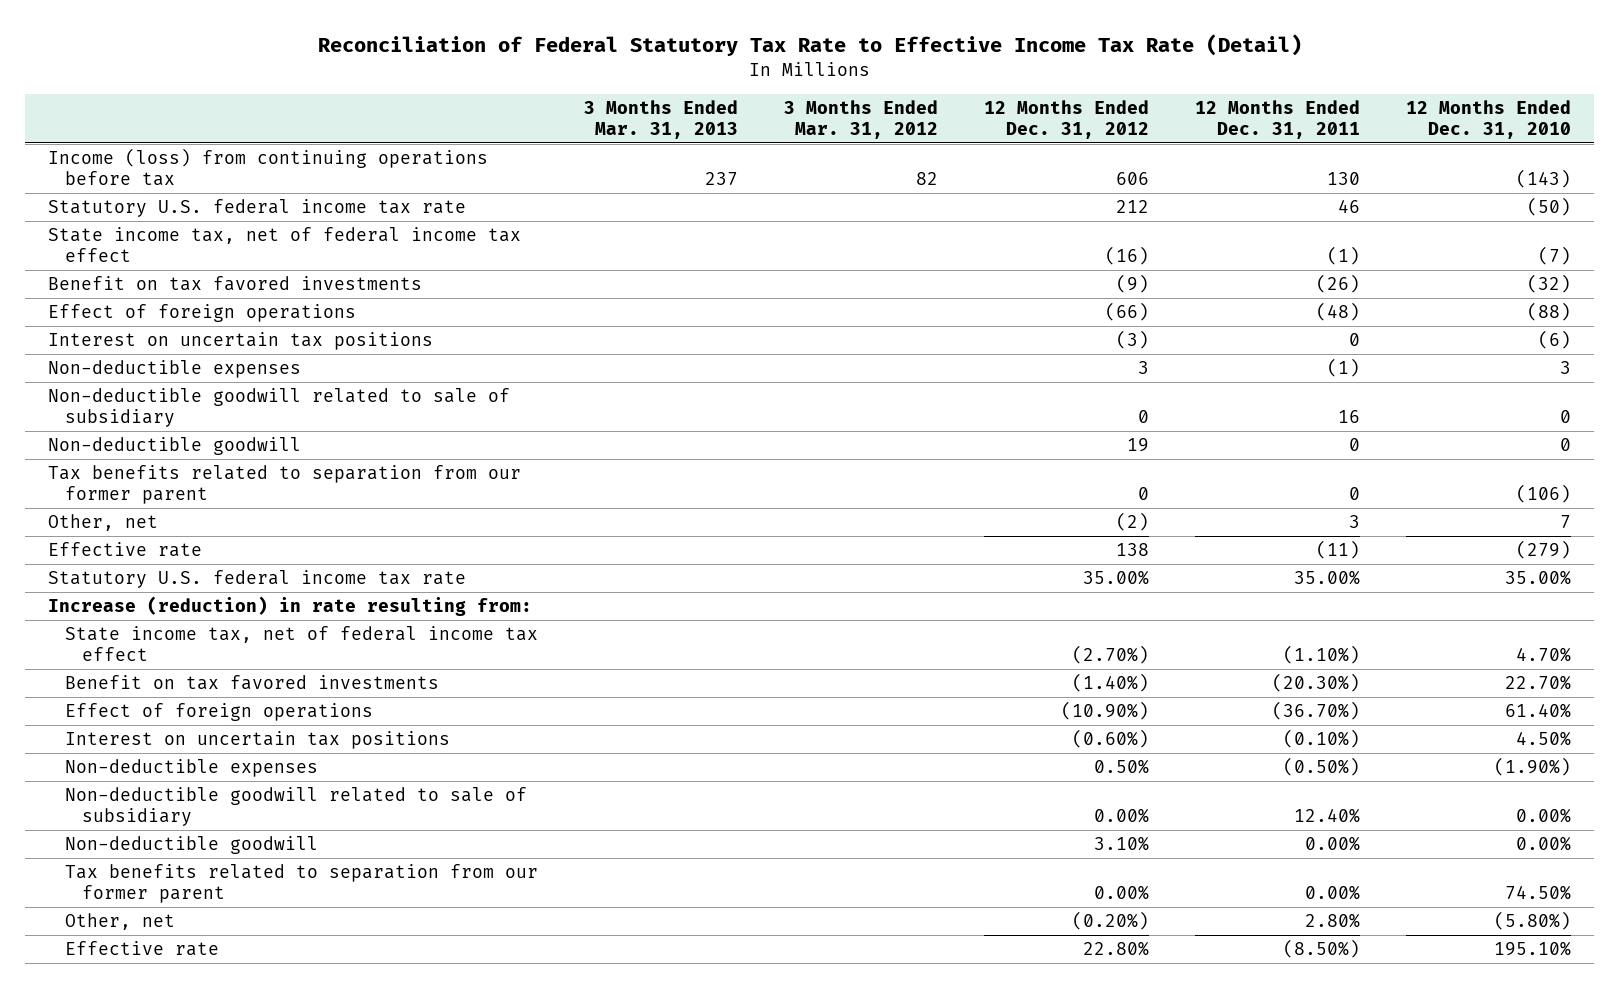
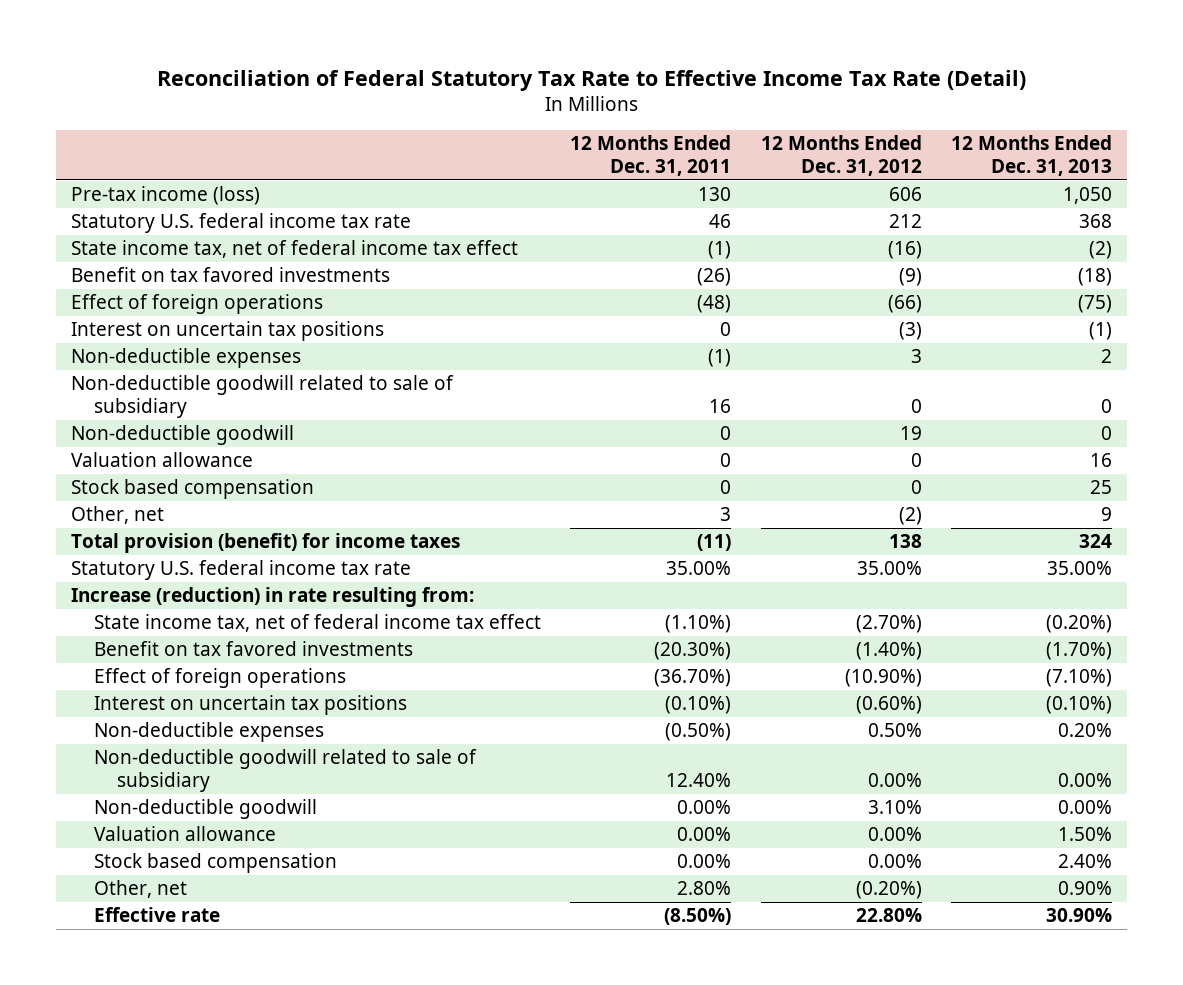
[584,99,739,139] 3 Months Ended Mar. 31, 2013 -> none
[784,99,939,139] 3 Months Ended Mar. 31, 2012 -> none
[1406,99,1572,139] 12 Months Ended Dec. 31, 2010 -> none
none -> [951,135,1113,176] 12 Months Ended Dec. 31, 2013
[48,148,489,187] Income (loss) from continuing operations before tax -> [71,186,261,206] Pre-tax income (loss)
[48,465,522,505] Tax benefits related to separation from our former parent -> none
none -> [71,452,254,468] Valuation allowance
none -> [71,479,315,500] Stock based compensation
[48,542,203,558] Effective rate -> [71,533,461,554] Total provision (benefit) for income taxes
[65,864,539,904] Tax benefits related to separation from our former parent -> none
none -> [93,826,276,842] Valuation allowance
none -> [93,853,337,874] Stock based compensation

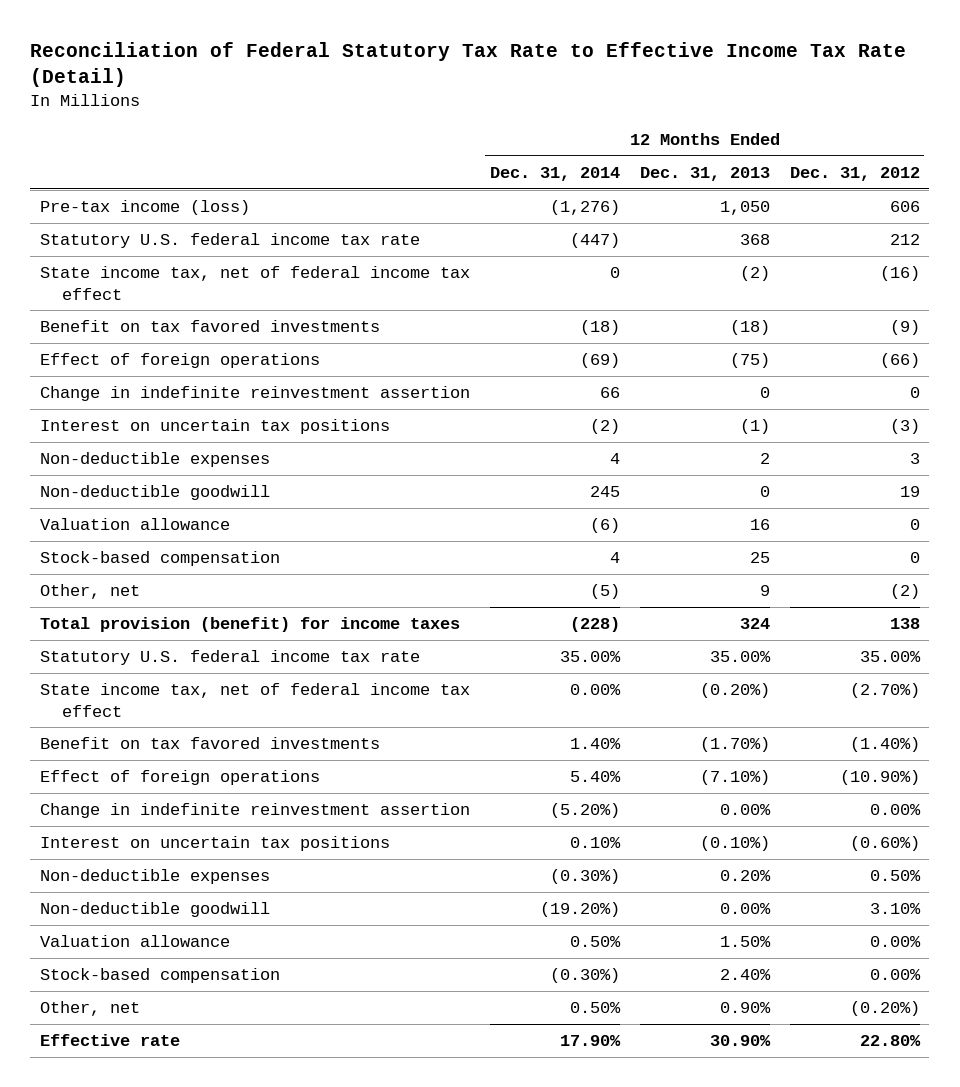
[570,135,732,176] 12 Months Ended Dec. 31, 2011 -> none
none -> [490,166,621,181] Dec. 31, 2014
none -> [40,386,471,402] Change in indefinite reinvestment assertion
[71,375,455,418] Non-deductible goodwill related to sale of subsidiary -> none
[71,479,315,500] Stock based compensation -> [40,551,281,567] Stock-based compensation
[71,587,475,608] Increase (reduction) in rate resulting from: -> none
none -> [40,803,471,819] Change in indefinite reinvestment assertion
[93,749,477,792] Non-deductible goodwill related to sale of subsidiary -> none
[93,853,337,874] Stock based compensation -> [40,968,281,984] Stock-based compensation

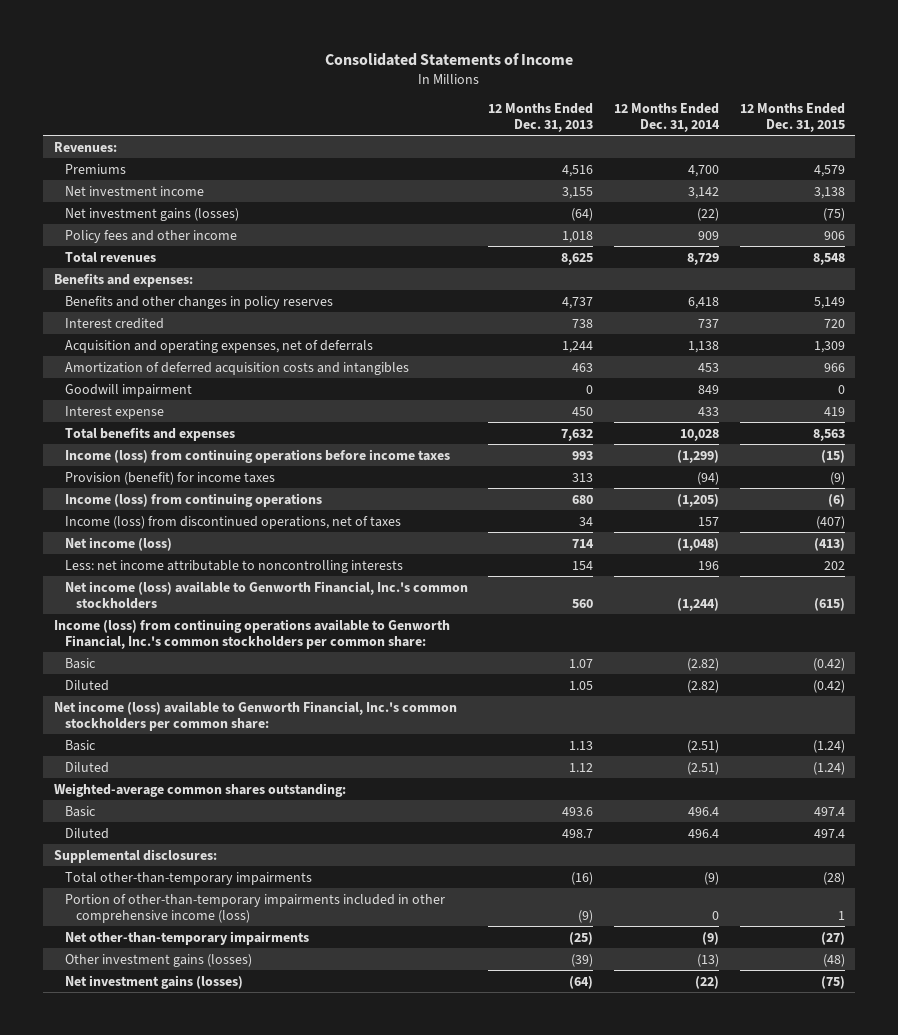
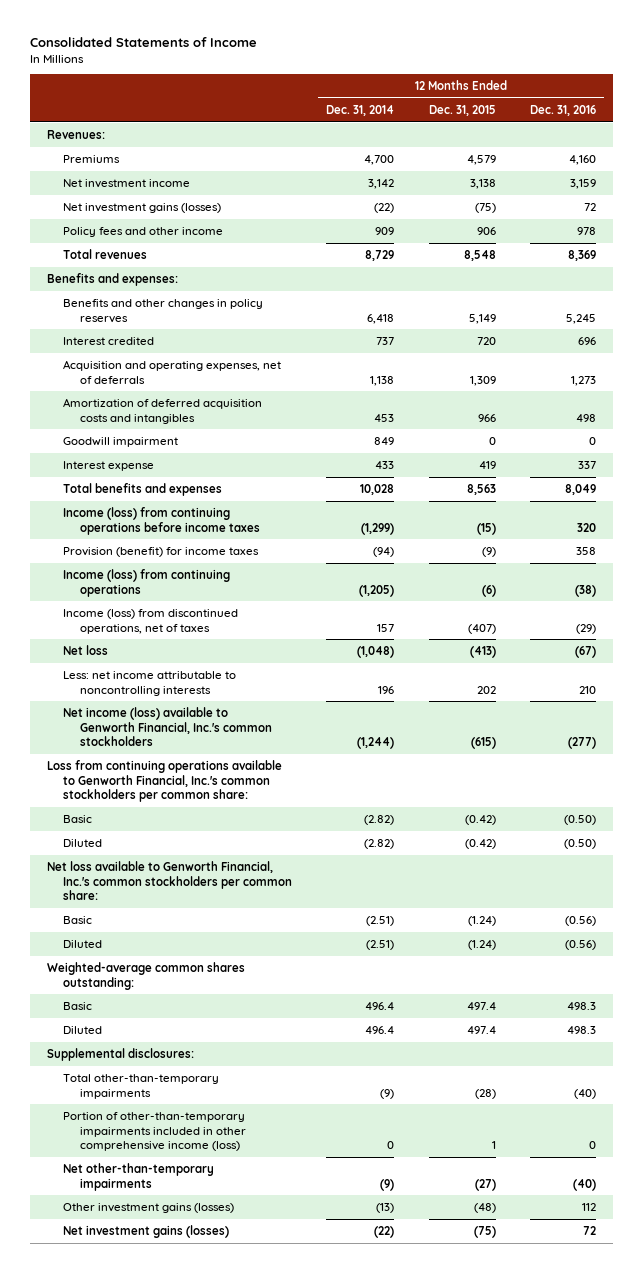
[488,103,594,133] 12 Months Ended Dec. 31, 2013 -> none
none -> [529,104,596,116] Dec. 31, 2016
[64,536,172,551] Net income (loss) -> [63,644,109,655] Net loss
[53,618,450,649] Income (loss) from continuing operations available to Genworth Financial, Inc.'s common stockholders per common share: -> [46,759,282,803] Loss from continuing operations available to Genworth Financial, Inc.'s common stockholders per common share:
[53,700,457,731] Net income (loss) available to Genworth Financial, Inc.'s common stockholders per common share: -> [46,860,293,901] Net loss available to Genworth Financial, Inc.'s common stockholders per common share:

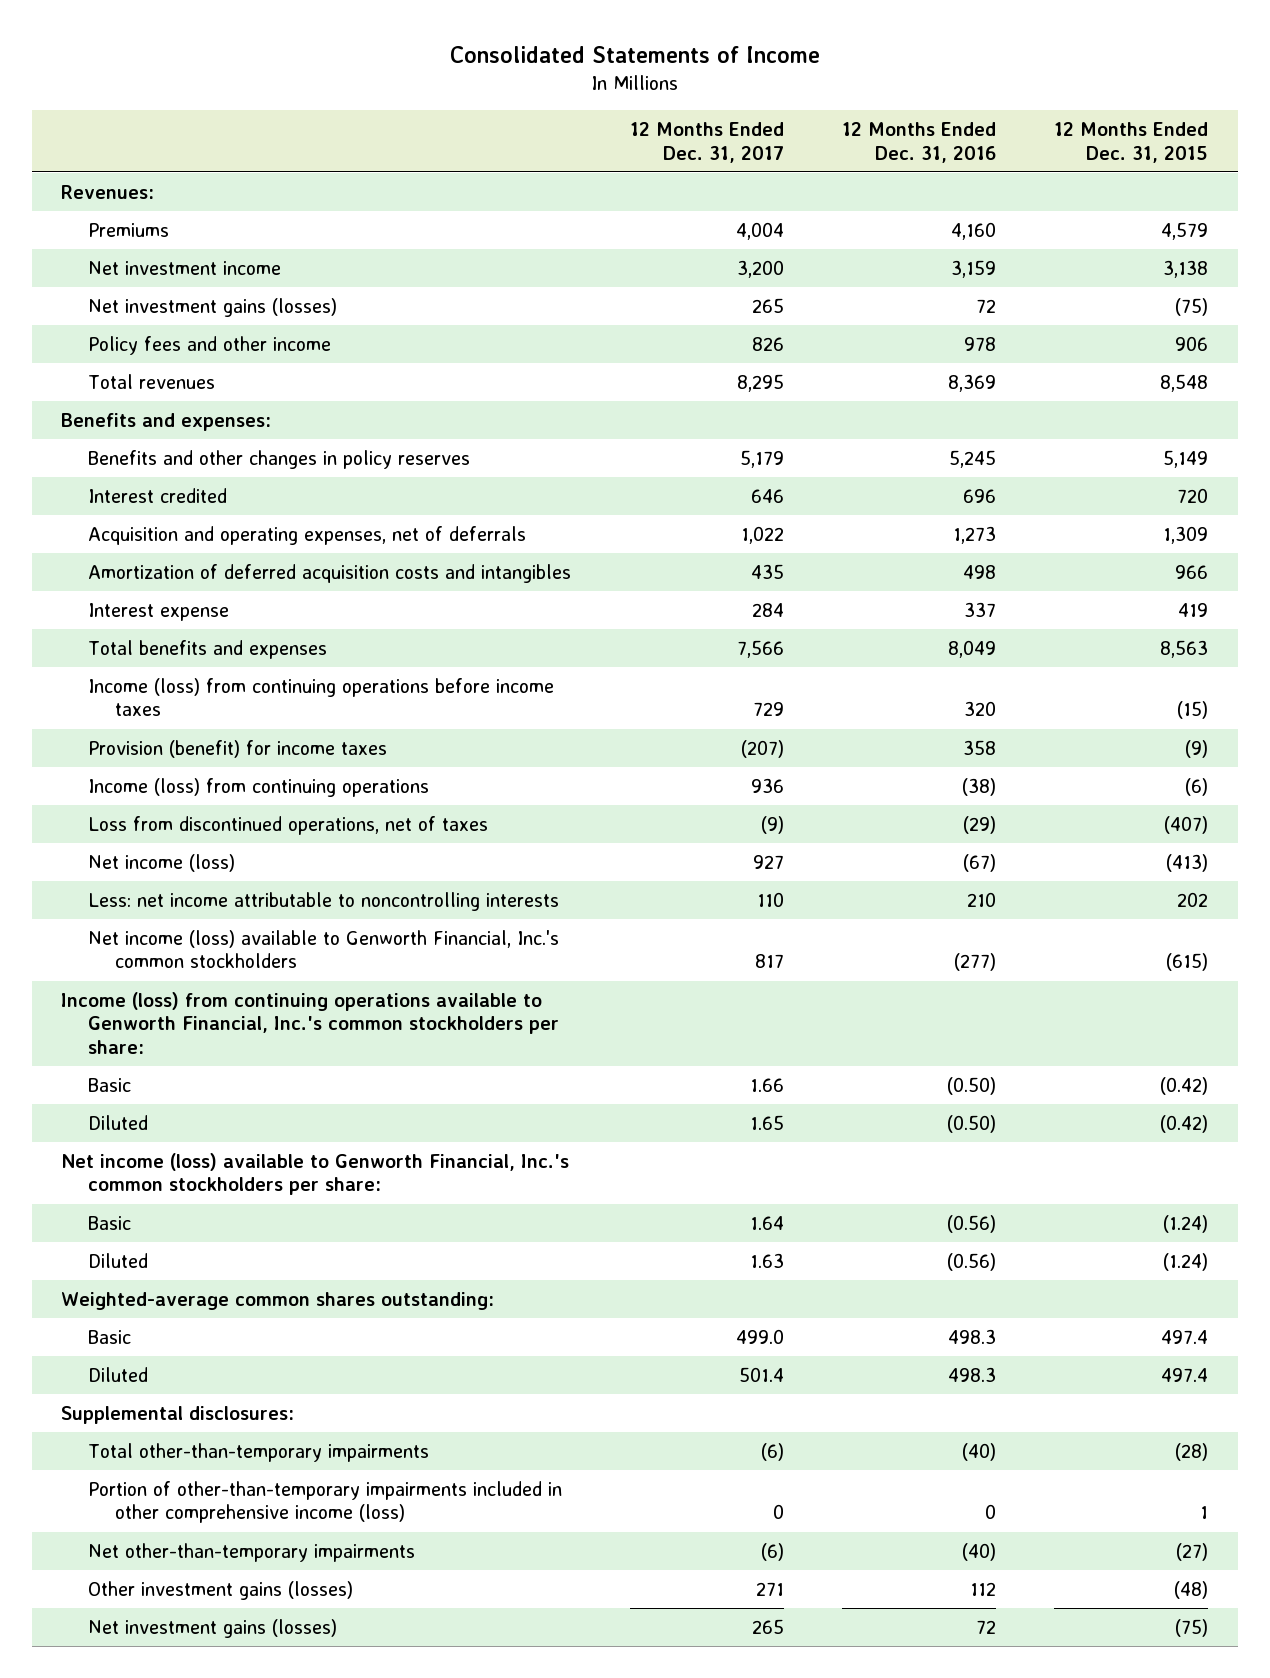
[326,104,395,116] Dec. 31, 2014 -> none
none -> [629,122,784,163] 12 Months Ended Dec. 31, 2017
[63,436,179,447] Goodwill impairment -> none
[63,608,239,634] Income (loss) from discontinued operations, net of taxes -> [88,815,489,835] Loss from discontinued operations, net of taxes
[63,644,109,655] Net loss -> [88,853,236,872] Net income (loss)
[46,759,282,803] Loss from continuing operations available to Genworth Financial, Inc.'s common stockholders per common share: -> [61,991,560,1055] Income (loss) from continuing operations available to Genworth Financial, Inc.'s common stockholders per share:
[46,860,293,901] Net loss available to Genworth Financial, Inc.'s common stockholders per common share: -> [61,1152,570,1196] Net income (loss) available to Genworth Financial, Inc.'s common stockholders per share:

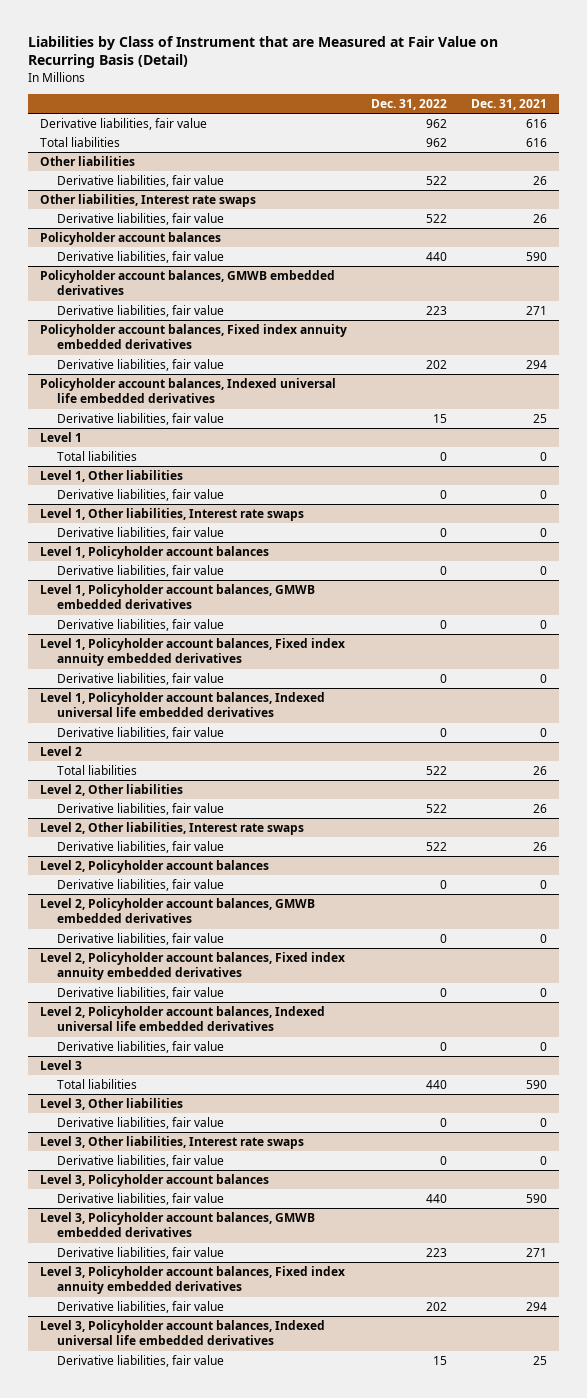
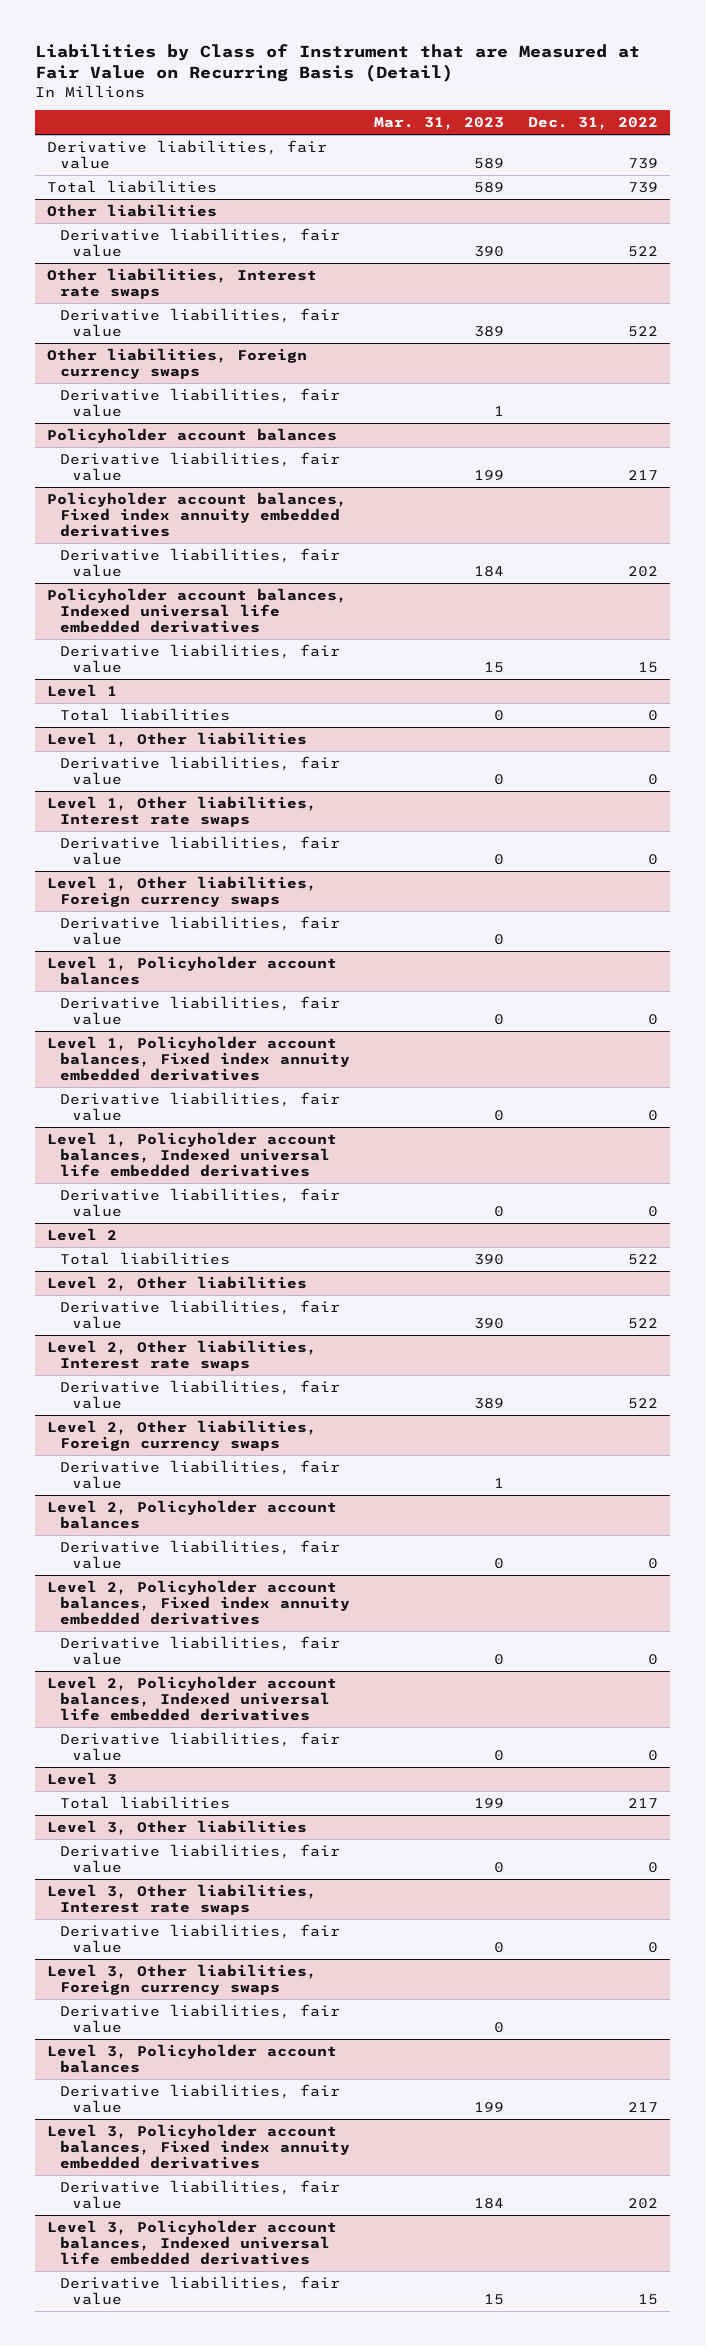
[471,99,548,111] Dec. 31, 2021 -> none
none -> [373,117,504,131] Mar. 31, 2023
[425,119,447,129] 962 -> [628,157,659,169] 739
[425,138,447,148] 962 -> [628,181,659,193] 739
none -> [47,347,308,379] Other liabilities, Foreign currency swaps
none -> [59,387,340,417] Derivative liabilities, fair value
[39,270,335,296] Policyholder account balances, GMWB embedded derivatives -> none
[57,305,225,318] Derivative liabilities, fair value -> none
[425,252,447,262] 440 -> [628,469,659,480] 217
none -> [47,875,318,907] Level 1, Other liabilities, Foreign currency swaps
none -> [59,915,340,945] Derivative liabilities, fair value
[39,584,315,610] Level 1, Policyholder account balances, GMWB embedded derivatives -> none
[57,619,225,632] Derivative liabilities, fair value -> none
none -> [47,1419,318,1451] Level 2, Other liabilities, Foreign currency swaps
none -> [59,1459,340,1489] Derivative liabilities, fair value
[39,898,315,924] Level 2, Policyholder account balances, GMWB embedded derivatives -> none
[57,933,225,946] Derivative liabilities, fair value -> none
[425,1080,447,1090] 440 -> [628,1797,659,1808] 217
none -> [47,1963,318,1995] Level 3, Other liabilities, Foreign currency swaps
none -> [59,2003,340,2033] Derivative liabilities, fair value
[39,1212,315,1238] Level 3, Policyholder account balances, GMWB embedded derivatives -> none
[57,1247,225,1260] Derivative liabilities, fair value -> none
[425,1194,447,1204] 440 -> [628,2101,659,2112] 217

